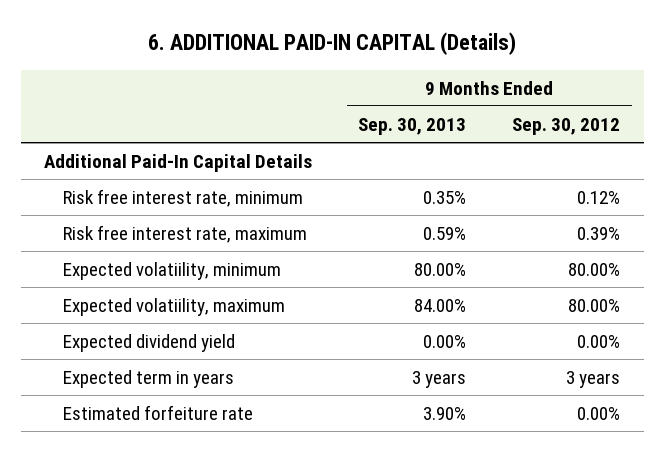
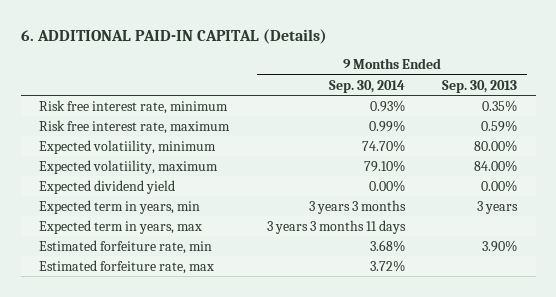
[512,117,621,135] Sep. 30, 2012 -> none
none -> [328,79,405,93] Sep. 30, 2014
[43,153,312,172] Additional Paid-In Capital Details -> none
[63,369,235,388] Expected term in years -> [39,199,201,214] Expected term in years, min
none -> [39,219,203,234] Expected term in years, max
[63,404,254,420] Estimated forfeiture rate -> [39,239,213,254] Estimated forfeiture rate, min
none -> [39,259,215,274] Estimated forfeiture rate, max

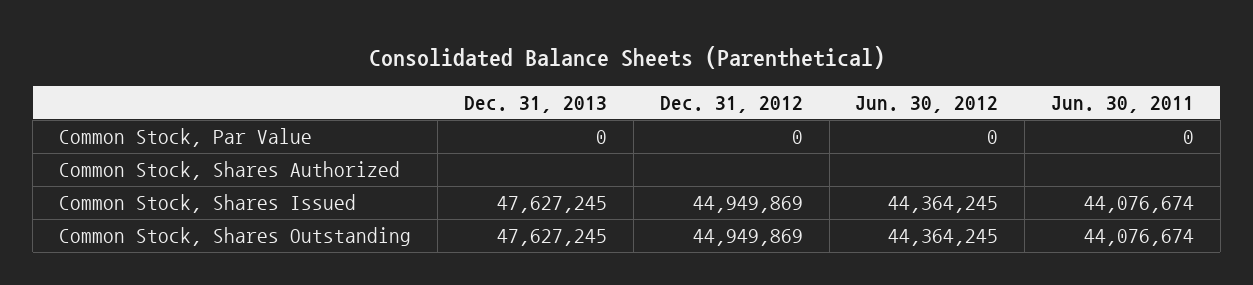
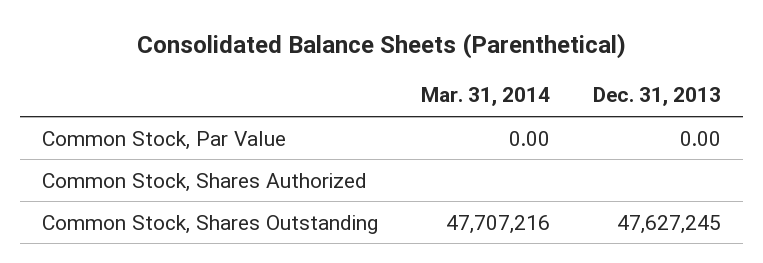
[659,95,803,113] Dec. 31, 2012 -> none
[855,95,999,113] Jun. 30, 2012 -> none
[1051,95,1195,113] Jun. 30, 2011 -> none
none -> [421,87,551,107] Mar. 31, 2014
[595,130,607,145] 0 -> [680,130,722,146] 0.00
[59,194,357,214] Common Stock, Shares Issued -> none

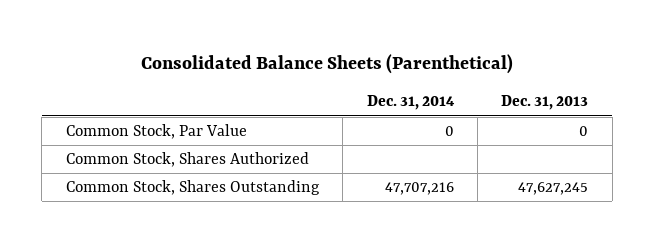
[421,87,551,107] Mar. 31, 2014 -> none
none -> [366,95,455,111] Dec. 31, 2014
[680,130,722,146] 0.00 -> [579,126,589,137] 0

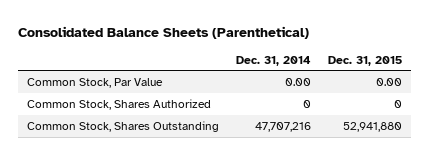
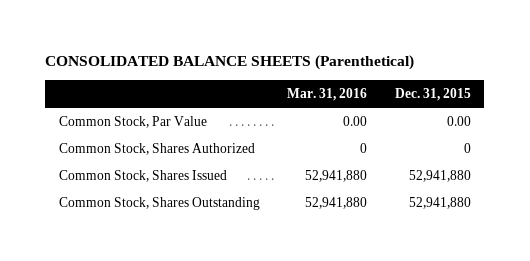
[18,25,310,39] Consolidated Balance Sheets (Parenthetical) -> [45,55,415,71] CONSOLIDATED BALANCE SHEETS (Parenthetical)
[236,55,312,66] Dec. 31, 2014 -> none
none -> [287,87,368,101] Mar. 31, 2016
none -> [58,170,227,183] Common Stock, Shares Issued

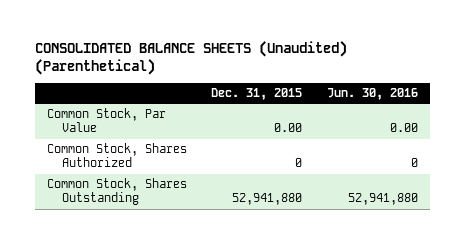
[45,55,415,71] CONSOLIDATED BALANCE SHEETS (Parenthetical) -> [34,40,347,76] CONSOLIDATED BALANCE SHEETS (Unaudited) (Parenthetical)
[287,87,368,101] Mar. 31, 2016 -> none
none -> [326,88,418,101] Jun. 30, 2016
[58,170,227,183] Common Stock, Shares Issued -> none

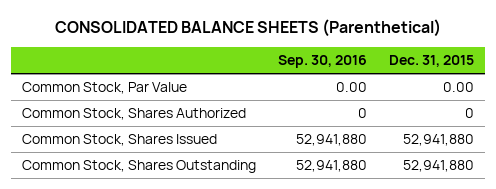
[34,40,347,76] CONSOLIDATED BALANCE SHEETS (Unaudited) (Parenthetical) -> [55,19,442,38] CONSOLIDATED BALANCE SHEETS (Parenthetical)
[326,88,418,101] Jun. 30, 2016 -> none
none -> [278,55,368,69] Sep. 30, 2016
none -> [22,134,218,147] Common Stock, Shares Issued

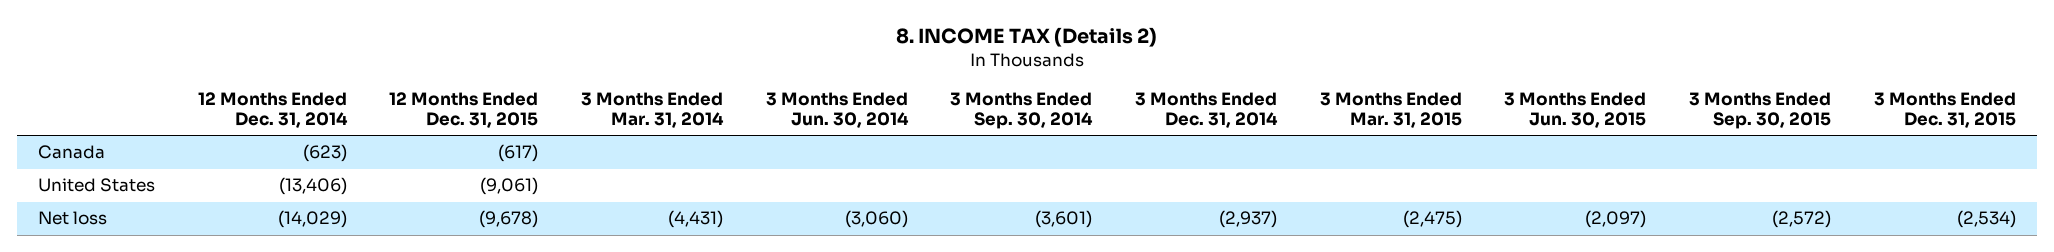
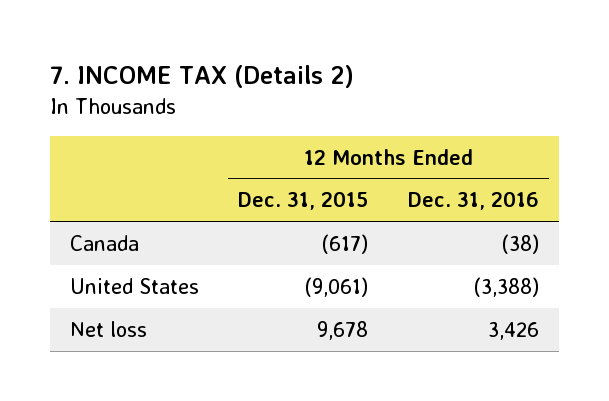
[895,26,1157,47] 8. INCOME TAX (Details 2) -> [50,65,355,89] 7. INCOME TAX (Details 2)
[197,92,348,129] 12 Months Ended Dec. 31, 2014 -> none
[581,92,725,129] 3 Months Ended Mar. 31, 2014 -> none
[765,92,909,129] 3 Months Ended Jun. 30, 2014 -> none
[950,92,1094,130] 3 Months Ended Sep. 30, 2014 -> none
[1135,92,1279,129] 3 Months Ended Dec. 31, 2014 -> none
[1319,92,1462,129] 3 Months Ended Mar. 31, 2015 -> none
[1504,92,1647,129] 3 Months Ended Jun. 30, 2015 -> none
[1689,92,1832,130] 3 Months Ended Sep. 30, 2015 -> none
[1873,92,2016,129] 3 Months Ended Dec. 31, 2015 -> none
none -> [407,191,539,211] Dec. 31, 2016
[479,210,539,229] (9,678) -> [317,320,369,340] 9,678

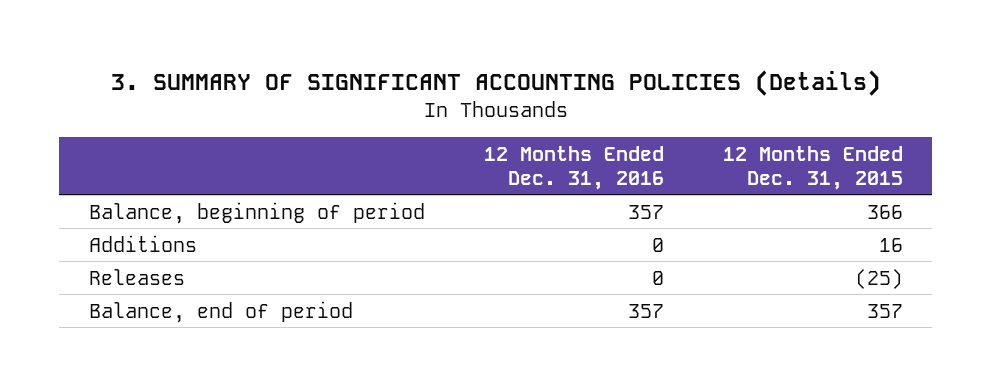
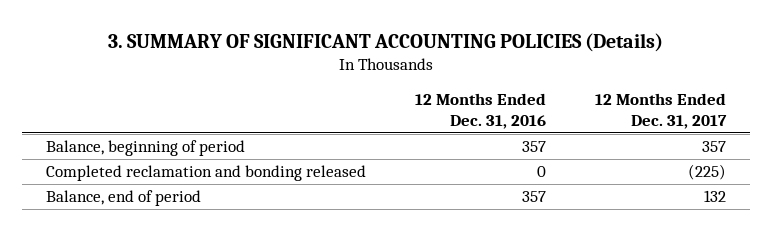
[722,146,903,190] 12 Months Ended Dec. 31, 2015 -> none
none -> [594,93,727,129] 12 Months Ended Dec. 31, 2017
[88,234,197,252] Additions -> none
[88,268,185,285] Releases -> [46,165,367,182] Completed reclamation and bonding released

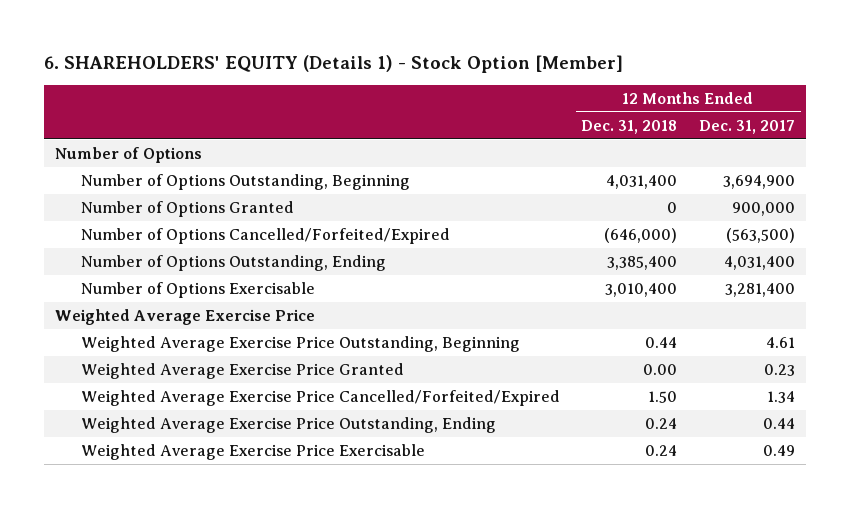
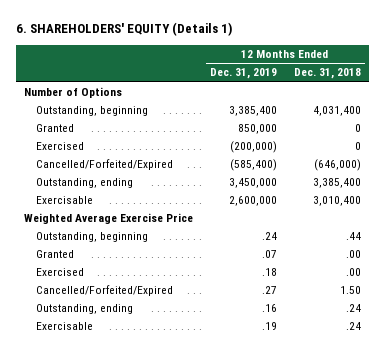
[44,55,624,74] 6. SHAREHOLDERS' EQUITY (Details 1) - Stock Option [Member] -> [15,22,232,37] 6. SHAREHOLDERS' EQUITY (Details 1)
[699,119,796,134] Dec. 31, 2017 -> none
none -> [209,68,277,80] Dec. 31, 2019
[80,173,410,190] Number of Options Outstanding, Beginning -> [36,106,149,117] Outstanding, beginning
[80,200,294,217] Number of Options Granted -> [36,124,75,133] Granted
none -> [36,142,85,151] Exercised
[80,227,450,244] Number of Options Cancelled/Forfeited/Expired -> [36,159,174,171] Cancelled/Forfeited/Expired
[80,254,386,271] Number of Options Outstanding, Ending -> [36,178,134,189] Outstanding, ending
[80,281,315,298] Number of Options Exercisable -> [36,196,94,205] Exercisable
[80,335,520,352] Weighted Average Exercise Price Outstanding, Beginning -> [36,232,149,243] Outstanding, beginning
[645,336,678,348] 0.44 -> [345,232,361,241] .44
[80,362,404,379] Weighted Average Exercise Price Granted -> [36,250,75,259] Granted
[643,363,678,375] 0.00 -> [345,250,361,259] .00
none -> [36,268,85,277] Exercised
[80,389,560,406] Weighted Average Exercise Price Cancelled/Forfeited/Expired -> [36,285,174,297] Cancelled/Forfeited/Expired
[80,416,496,433] Weighted Average Exercise Price Outstanding, Ending -> [36,304,134,315] Outstanding, ending
[645,417,678,429] 0.24 -> [345,304,361,313] .24
[80,443,425,460] Weighted Average Exercise Price Exercisable -> [36,322,94,331] Exercisable
[645,444,678,456] 0.24 -> [345,322,361,331] .24

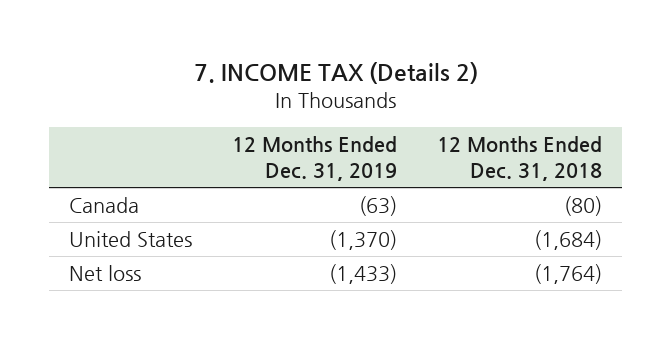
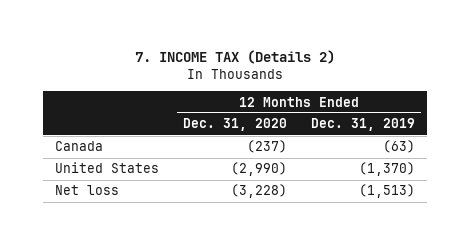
[437,136,603,181] 12 Months Ended Dec. 31, 2018 -> none
none -> [182,118,287,132] Dec. 31, 2020
[329,264,398,285] (1,433) -> [358,184,415,199] (1,513)

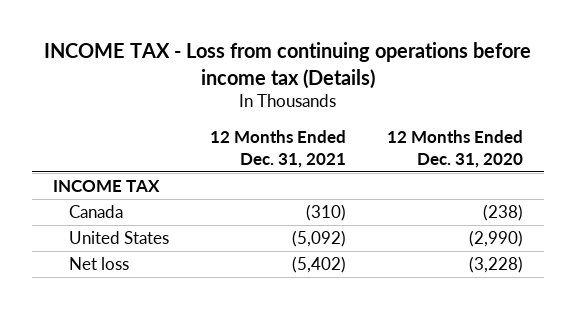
[134,50,335,65] 7. INCOME TAX (Details 2) -> [44,42,532,89] INCOME TAX - Loss from continuing operations before income tax (Details)
[310,118,415,132] Dec. 31, 2019 -> none
none -> [209,130,346,168] 12 Months Ended Dec. 31, 2021
none -> [52,180,160,193] INCOME TAX
[246,140,287,154] (237) -> [483,204,524,222] (238)

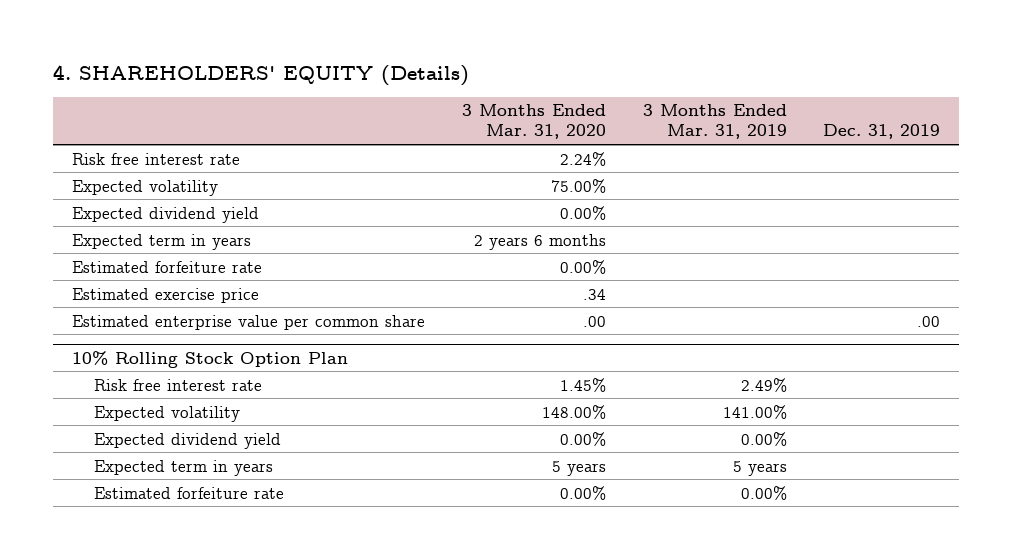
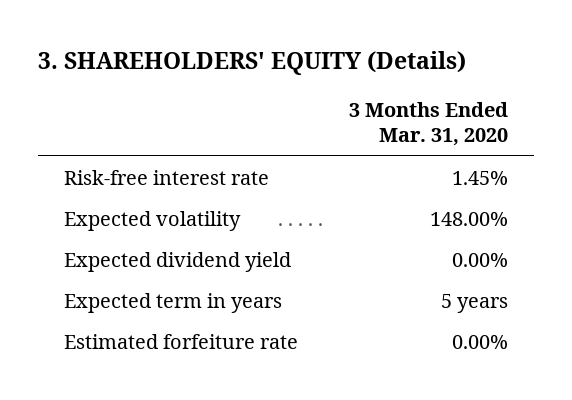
[53,64,470,86] 4. SHAREHOLDERS' EQUITY (Details) -> [37,51,466,76] 3. SHAREHOLDERS' EQUITY (Details)
[642,104,787,140] 3 Months Ended Mar. 31, 2019 -> none
[823,124,941,140] Dec. 31, 2019 -> none
[71,179,218,196] Expected volatility -> none
[71,206,259,223] Expected dividend yield -> none
[71,233,251,250] Expected term in years -> none
[71,260,262,273] Estimated forfeiture rate -> none
[71,287,259,303] Estimated exercise price -> none
[71,314,425,330] Estimated enterprise value per common share -> none
[71,350,348,368] 10% Rolling Stock Option Plan -> none
[94,378,263,391] Risk free interest rate -> none
[71,152,240,165] Risk free interest rate -> [63,169,269,185] Risk-free interest rate
[559,151,606,166] 2.24% -> [452,170,509,185] 1.45%

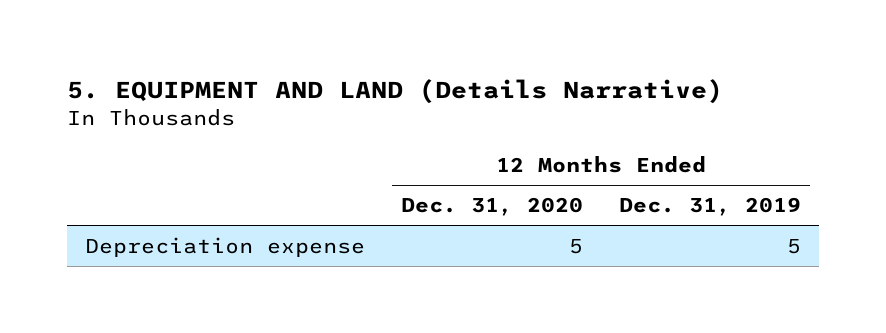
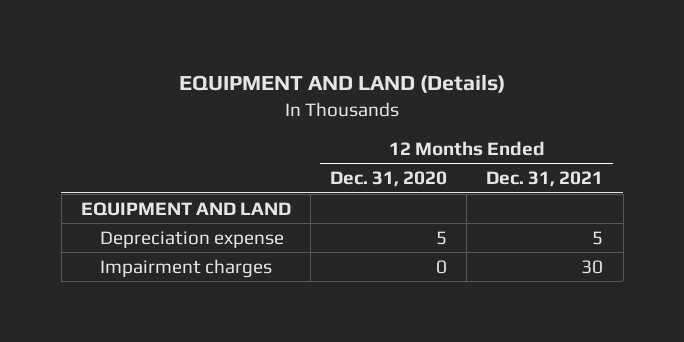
[67,79,724,105] 5. EQUIPMENT AND LAND (Details Narrative) -> [179,74,506,94] EQUIPMENT AND LAND (Details)
[618,197,801,217] Dec. 31, 2019 -> none
none -> [486,171,604,188] Dec. 31, 2021
none -> [80,201,291,216] EQUIPMENT AND LAND
none -> [99,258,272,278] Impairment charges

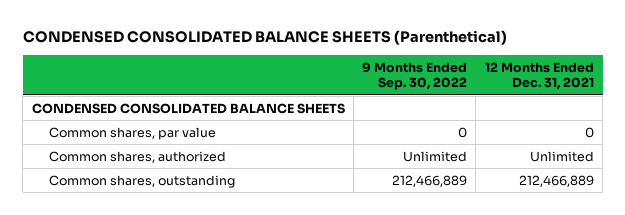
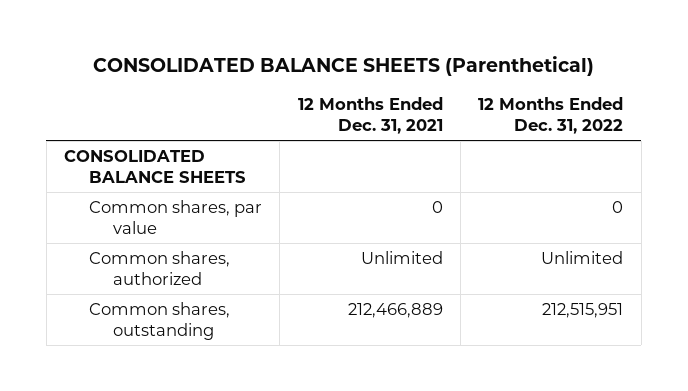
[22,30,507,46] CONDENSED CONSOLIDATED BALANCE SHEETS (Parenthetical) -> [92,56,594,77] CONSOLIDATED BALANCE SHEETS (Parenthetical)
[362,61,468,91] 9 Months Ended Sep. 30, 2022 -> none
none -> [478,96,624,134] 12 Months Ended Dec. 31, 2022
[31,102,345,114] CONDENSED CONSOLIDATED BALANCE SHEETS -> [64,149,246,183] CONSOLIDATED BALANCE SHEETS

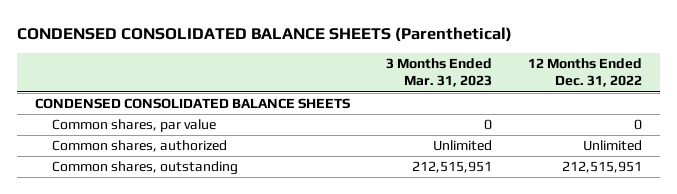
[92,56,594,77] CONSOLIDATED BALANCE SHEETS (Parenthetical) -> [16,26,512,42] CONDENSED CONSOLIDATED BALANCE SHEETS (Parenthetical)
[297,96,443,134] 12 Months Ended Dec. 31, 2021 -> none
none -> [385,58,492,88] 3 Months Ended Mar. 31, 2023
[64,149,246,183] CONSOLIDATED BALANCE SHEETS -> [34,98,350,110] CONDENSED CONSOLIDATED BALANCE SHEETS

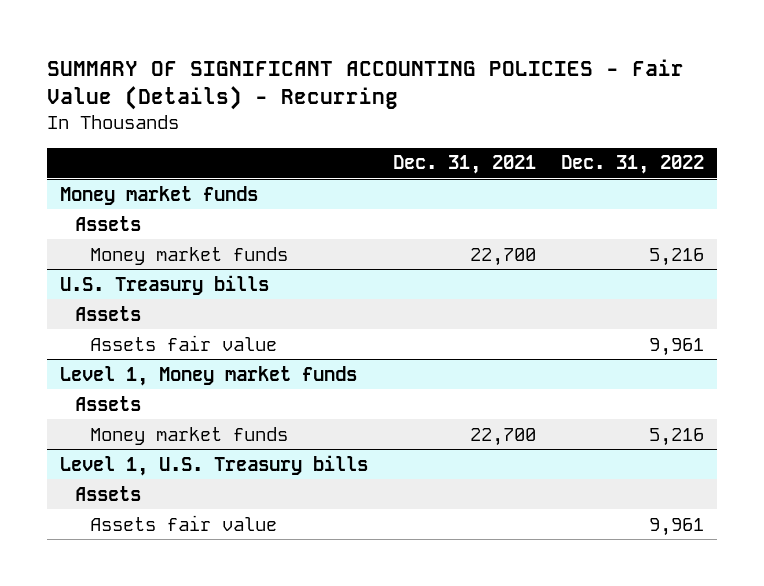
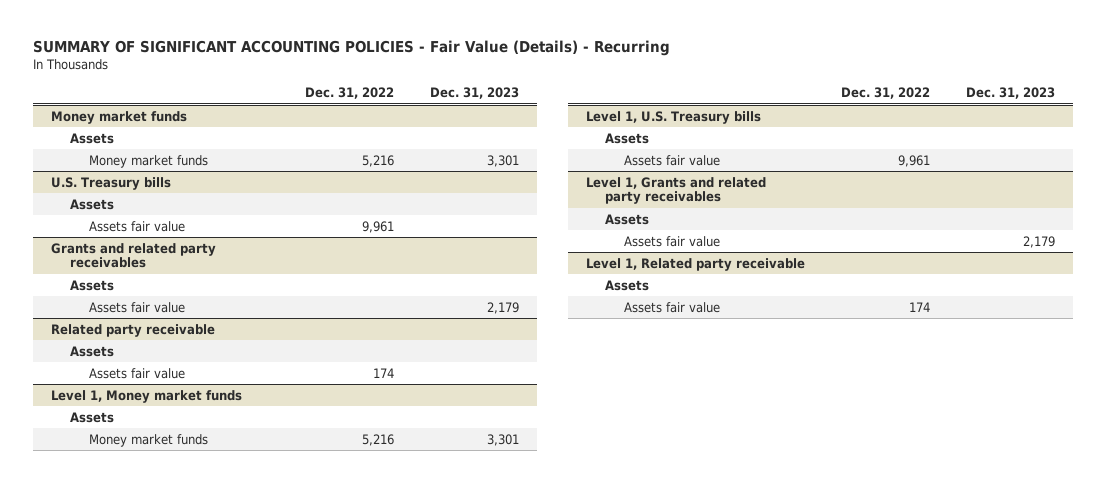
[392,155,536,175] Dec. 31, 2021 -> none
none -> [430,87,520,100] Dec. 31, 2023
none -> [50,242,216,269] Grants and related party receivables
none -> [69,279,114,291] Assets
none -> [88,301,185,313] Assets fair value
none -> [50,323,215,337] Related party receivable
none -> [69,345,114,357] Assets
none -> [88,367,185,379] Assets fair value
none -> [586,176,767,205] Level 1, Grants and related party receivables
none -> [605,213,650,225] Assets
none -> [624,235,721,247] Assets fair value
none -> [586,257,806,271] Level 1, Related party receivable
none -> [605,279,650,291] Assets
none -> [624,301,721,313] Assets fair value

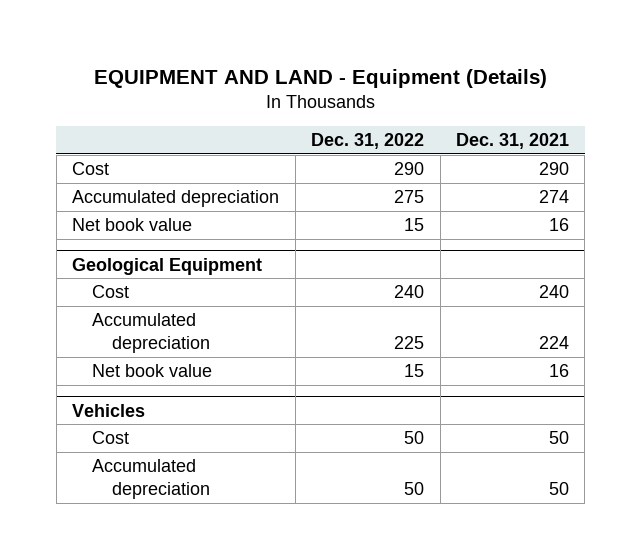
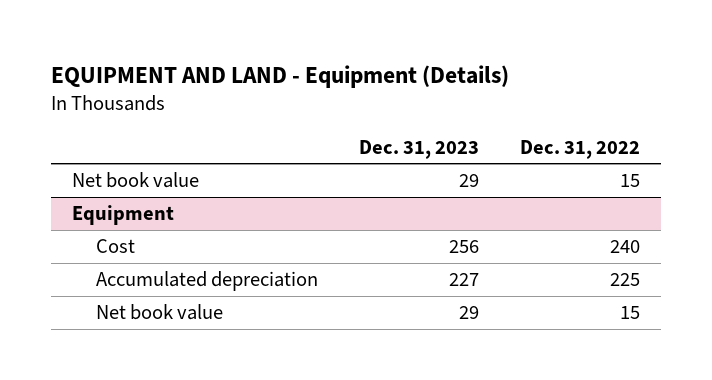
[456,133,570,150] Dec. 31, 2021 -> none
none -> [359,139,480,159] Dec. 31, 2023
[72,162,110,176] Cost -> none
[72,190,280,208] Accumulated depreciation -> none
[72,257,263,275] Geological Equipment -> [71,205,174,226] Equipment
[72,403,146,417] Vehicles -> none
[91,431,129,445] Cost -> none
[91,459,210,500] Accumulated depreciation -> none

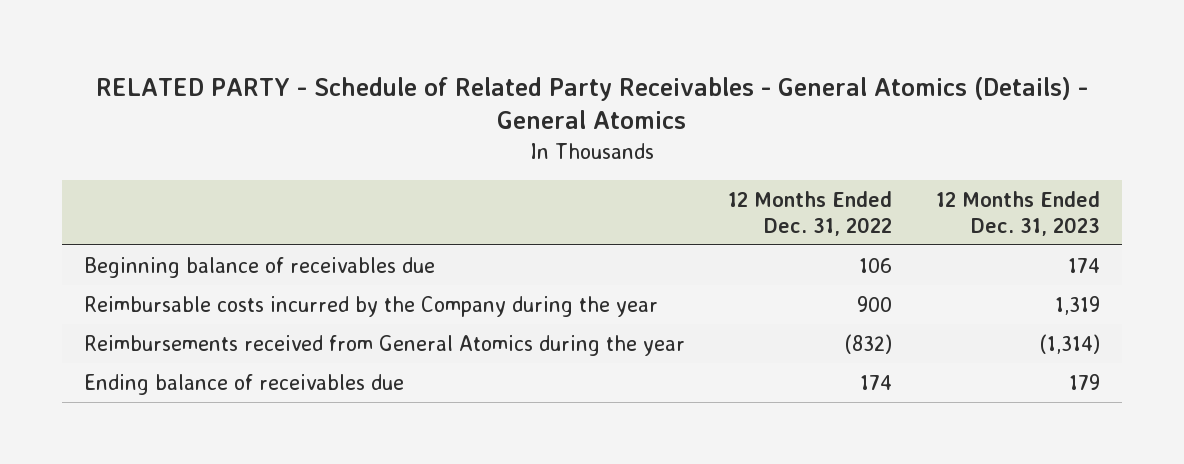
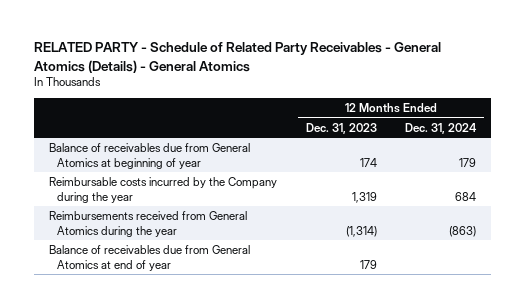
[728,190,893,236] 12 Months Ended Dec. 31, 2022 -> none
none -> [405,122,478,134] Dec. 31, 2024
[83,256,435,278] Beginning balance of receivables due -> [48,143,250,169] Balance of receivables due from General Atomics at beginning of year
[83,373,404,395] Ending balance of receivables due -> [48,245,250,271] Balance of receivables due from General Atomics at end of year

